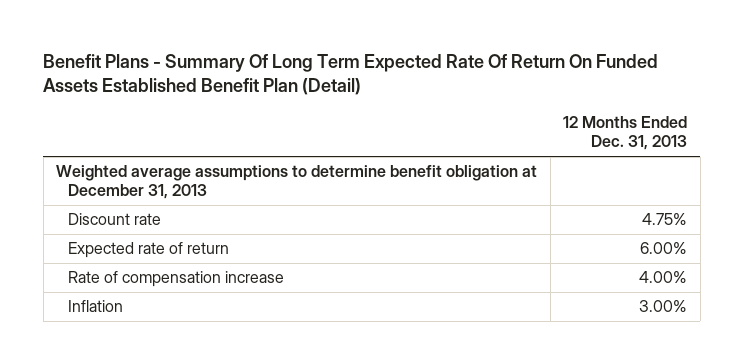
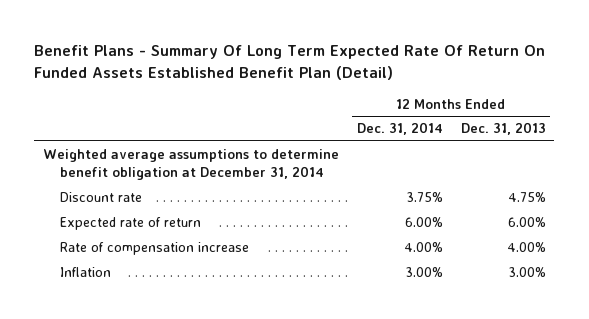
none -> [356,122,443,136] Dec. 31, 2014
[56,165,538,200] Weighted average assumptions to determine benefit obligation at December 31, 2013 -> [43,149,340,181] Weighted average assumptions to determine benefit obligation at December 31, 2014

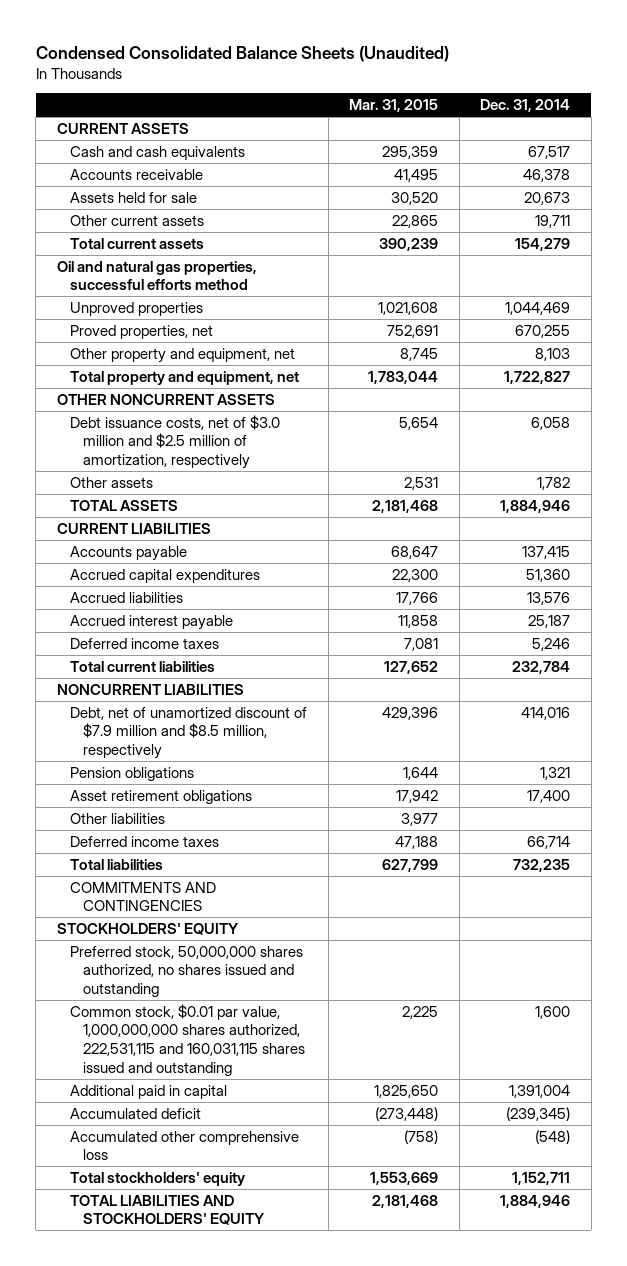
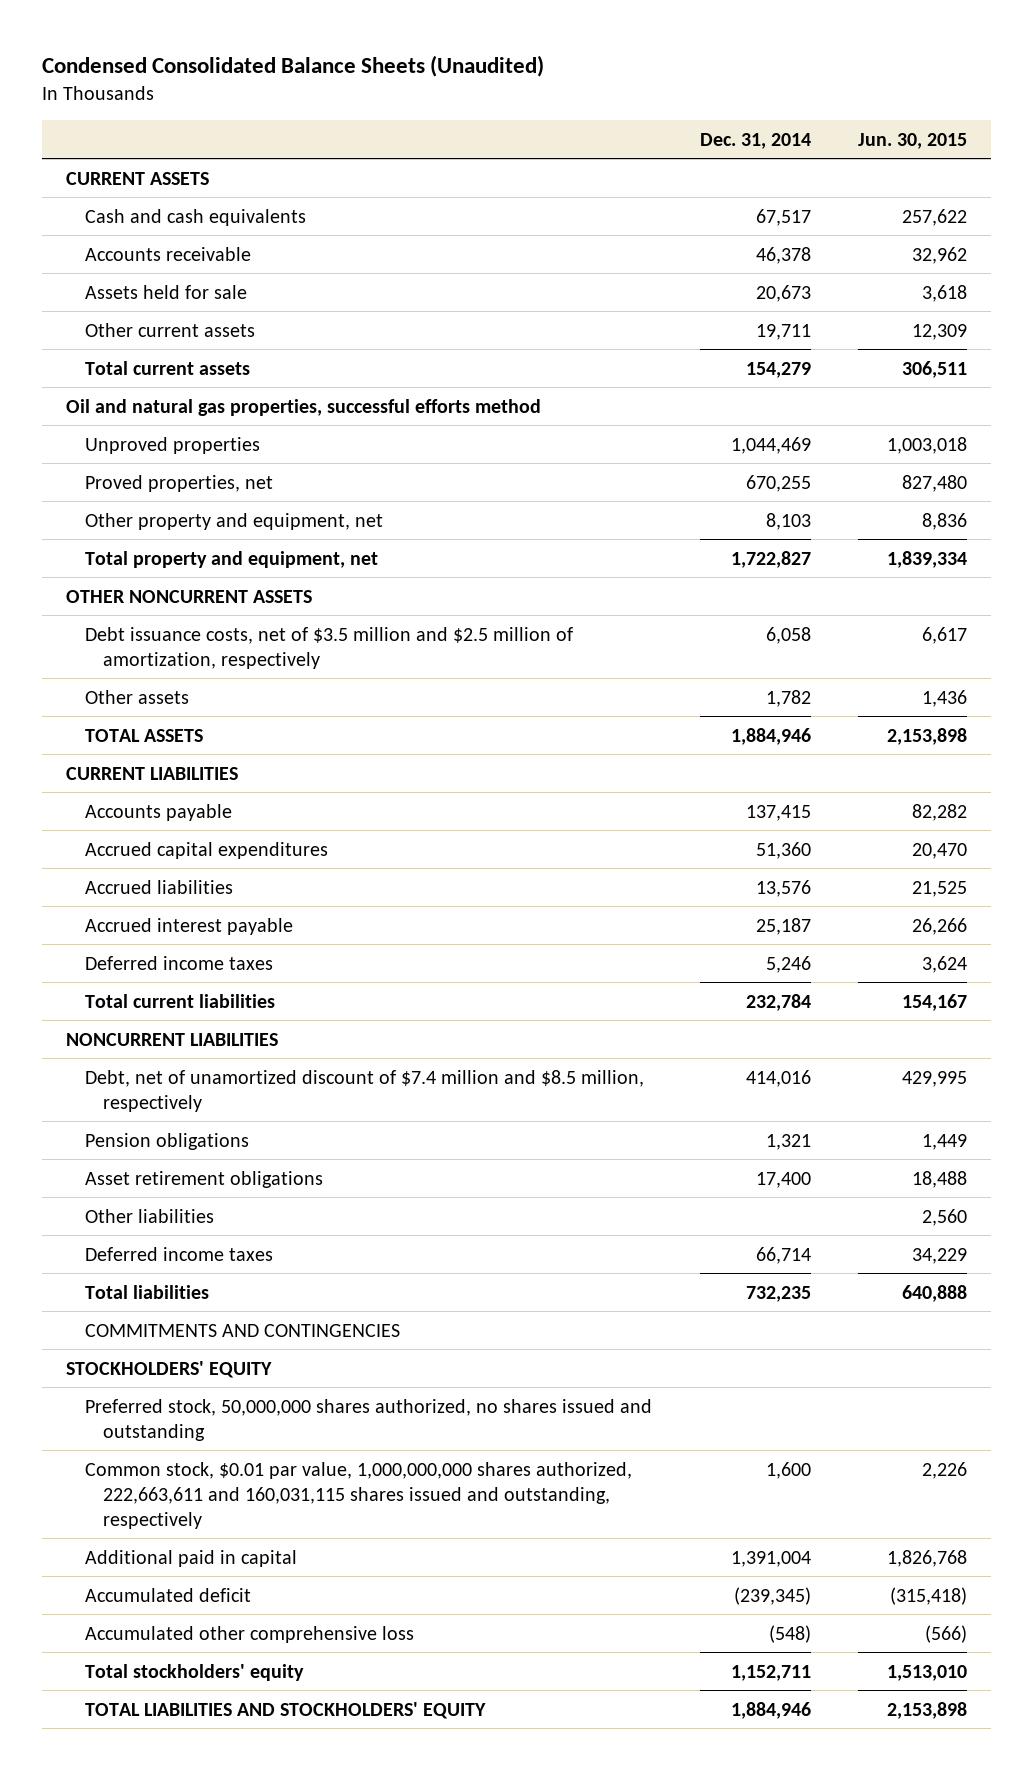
[349,99,439,113] Mar. 31, 2015 -> none
none -> [858,132,968,149] Jun. 30, 2015
[69,414,280,470] Debt issuance costs, net of $3.0 million and $2.5 million of amortization, respectively -> [84,626,573,669] Debt issuance costs, net of $3.5 million and $2.5 million of amortization, respectively
[69,706,307,760] Debt, net of unamortized discount of $7.9 million and $8.5 million, respectively -> [84,1069,644,1112] Debt, net of unamortized discount of $7.4 million and $8.5 million, respectively
[69,1003,306,1076] Common stock, $0.01 par value, 1,000,000,000 shares authorized, 222,531,115 and 160,031,115 shares issued and outstanding -> [84,1461,632,1529] Common stock, $0.01 par value, 1,000,000,000 shares authorized, 222,663,611 and 160,031,115 shares issued and outstanding, respectively

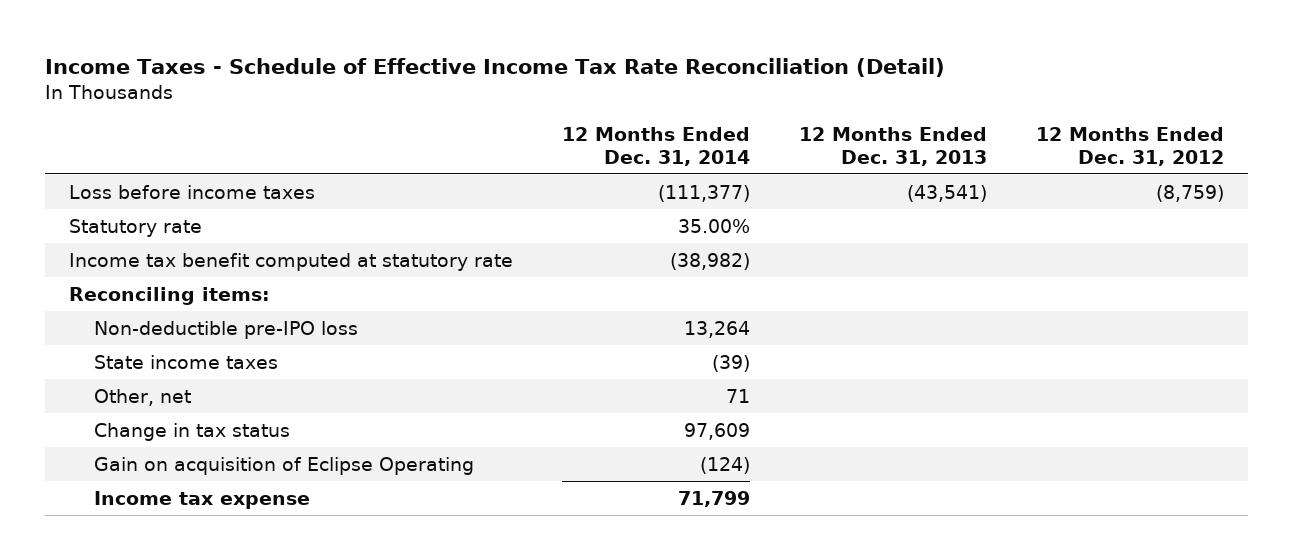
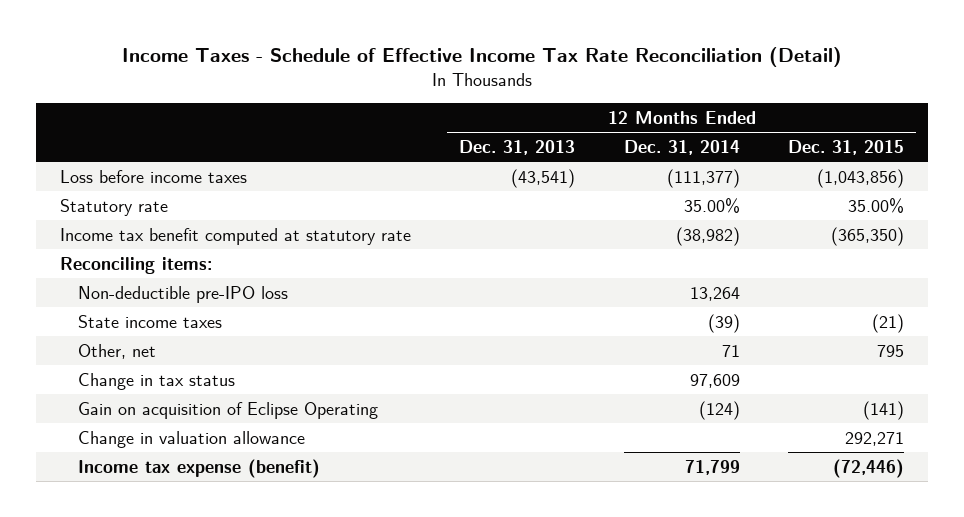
[1035,126,1224,166] 12 Months Ended Dec. 31, 2012 -> none
none -> [788,139,905,155] Dec. 31, 2015
none -> [78,430,306,448] Change in valuation allowance
[93,490,310,509] Income tax expense -> [78,458,321,478] Income tax expense (benefit)

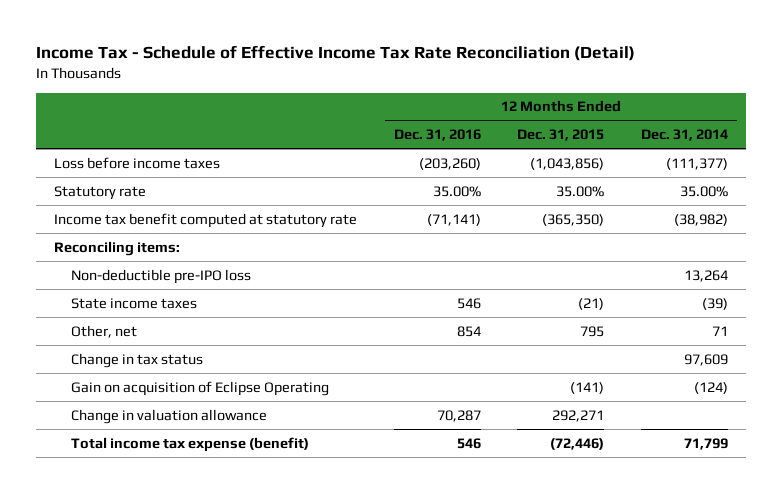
[122,47,843,68] Income Taxes - Schedule of Effective Income Tax Rate Reconciliation (Detail) -> [35,45,635,62] Income Tax - Schedule of Effective Income Tax Rate Reconciliation (Detail)
[459,139,576,155] Dec. 31, 2013 -> none
none -> [393,129,481,142] Dec. 31, 2016
[78,458,321,478] Income tax expense (benefit) -> [70,436,309,452] Total income tax expense (benefit)

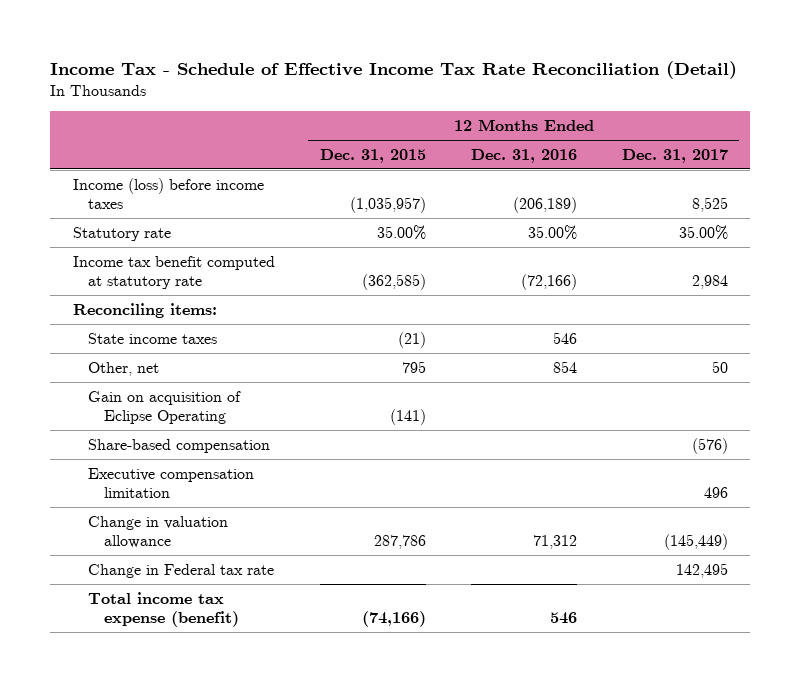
[641,129,729,142] Dec. 31, 2014 -> none
none -> [621,148,728,163] Dec. 31, 2017
[54,156,221,169] Loss before income taxes -> [72,177,264,210] Income (loss) before income taxes
[418,157,481,170] (203,260) -> [512,197,577,214] (206,189)
[530,157,605,170] (1,043,856) -> [349,197,426,214] (1,035,957)
[426,213,481,226] (71,141) -> [520,274,577,291] (72,166)
[542,213,605,226] (365,350) -> [361,274,426,291] (362,585)
[70,268,251,284] Non-deductible pre-IPO loss -> none
[70,352,203,368] Change in tax status -> none
none -> [88,438,271,453] Share-based compensation
none -> [88,467,255,499] Executive compensation limitation
[436,409,481,422] 70,287 -> [532,535,577,550] 71,312
[552,409,605,422] 292,271 -> [373,535,426,550] 287,786
none -> [88,563,275,578] Change in Federal tax rate
[550,437,605,450] (72,446) -> [361,611,426,628] (74,166)

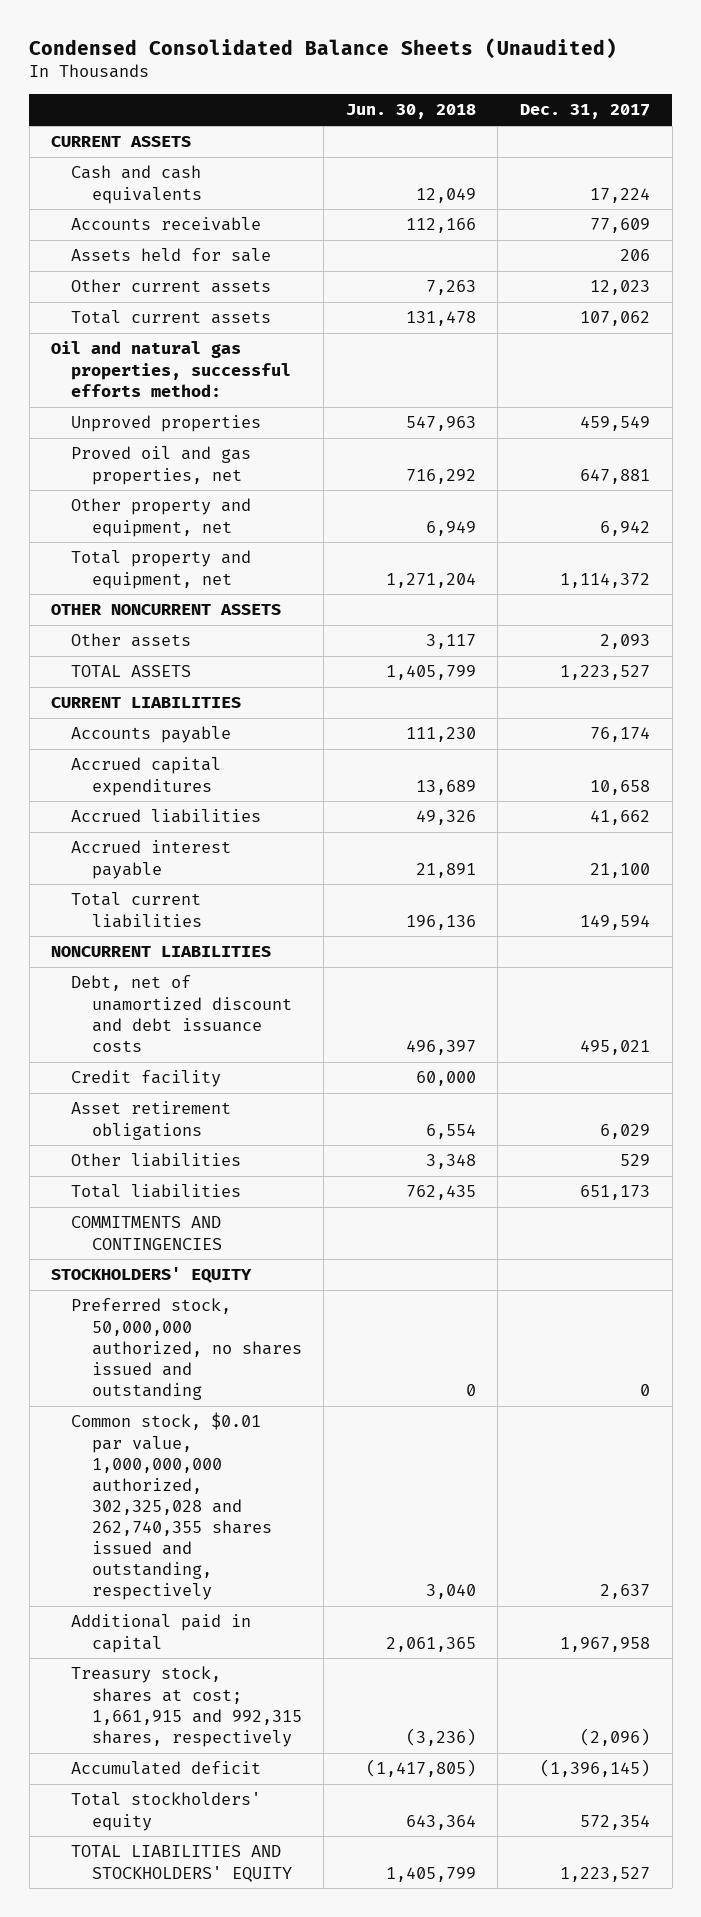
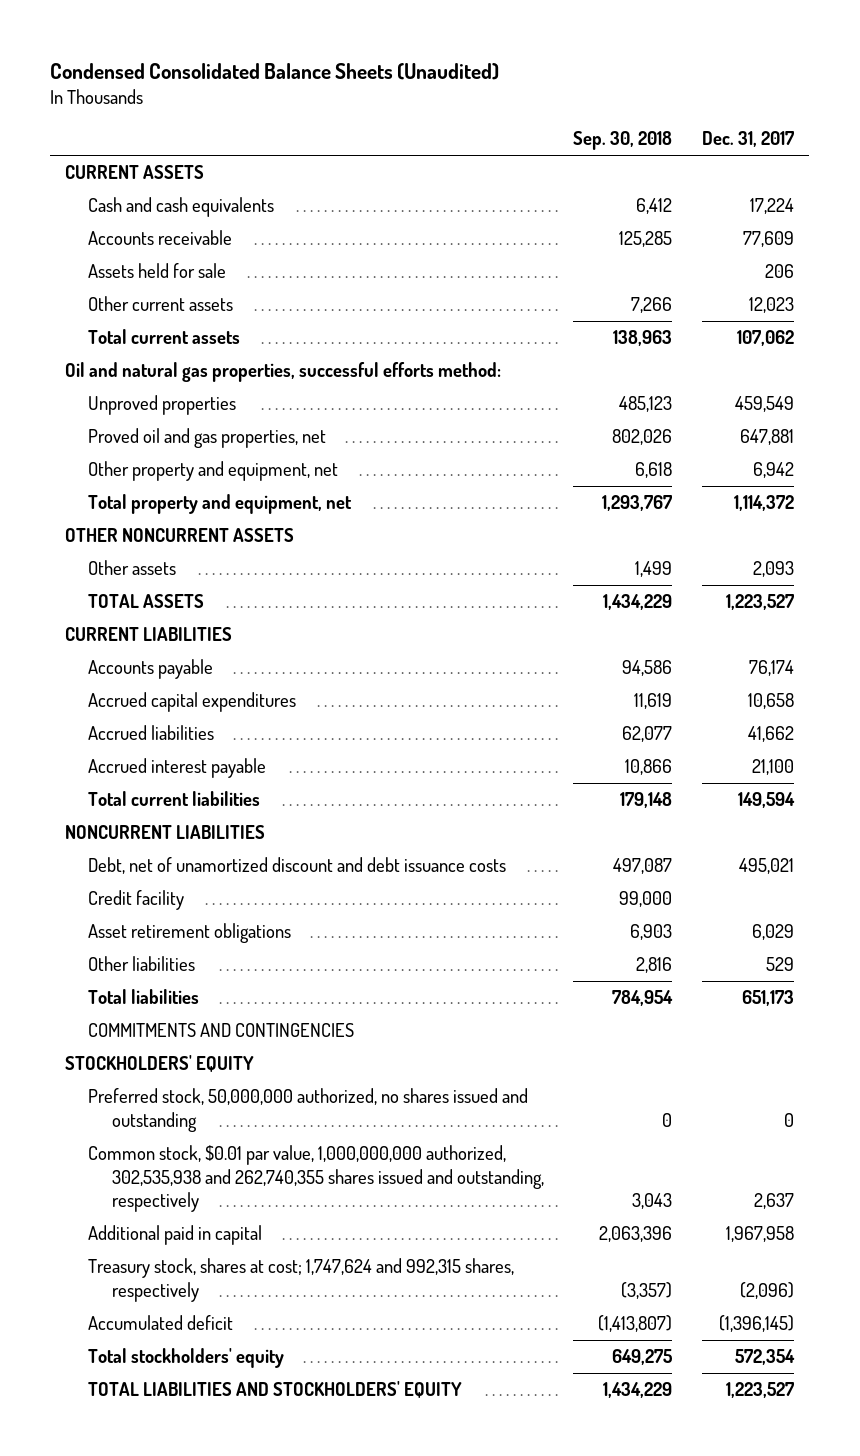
[345,104,476,120] Jun. 30, 2018 -> none
none -> [573,131,673,151] Sep. 30, 2018
[71,1412,272,1601] Common stock, $0.01 par value, 1,000,000,000 authorized, 302,325,028 and 262,740,355 shares issued and outstanding, respectively -> [88,1145,544,1213] Common stock, $0.01 par value, 1,000,000,000 authorized, 302,535,938 and 262,740,355 shares issued and outstanding, respectively
[71,1666,302,1747] Treasury stock, shares at cost; 1,661,915 and 992,315 shares, respectively -> [88,1258,515,1302] Treasury stock, shares at cost; 1,747,624 and 992,315 shares, respectively

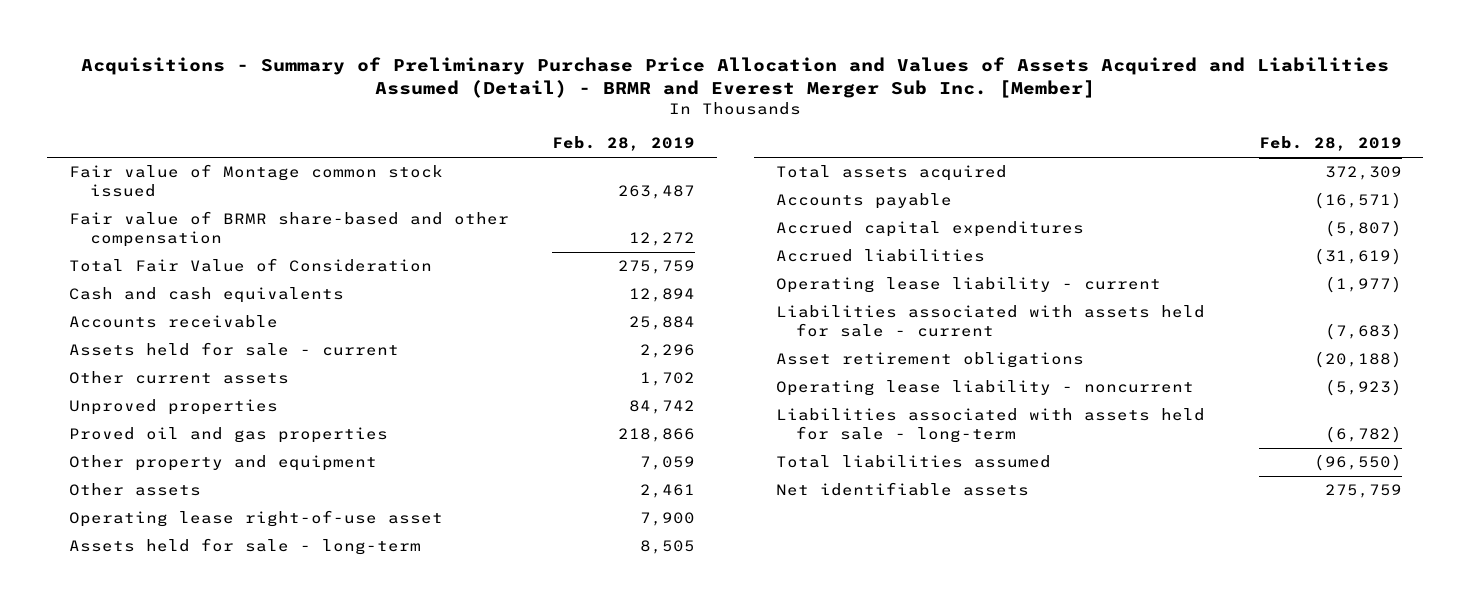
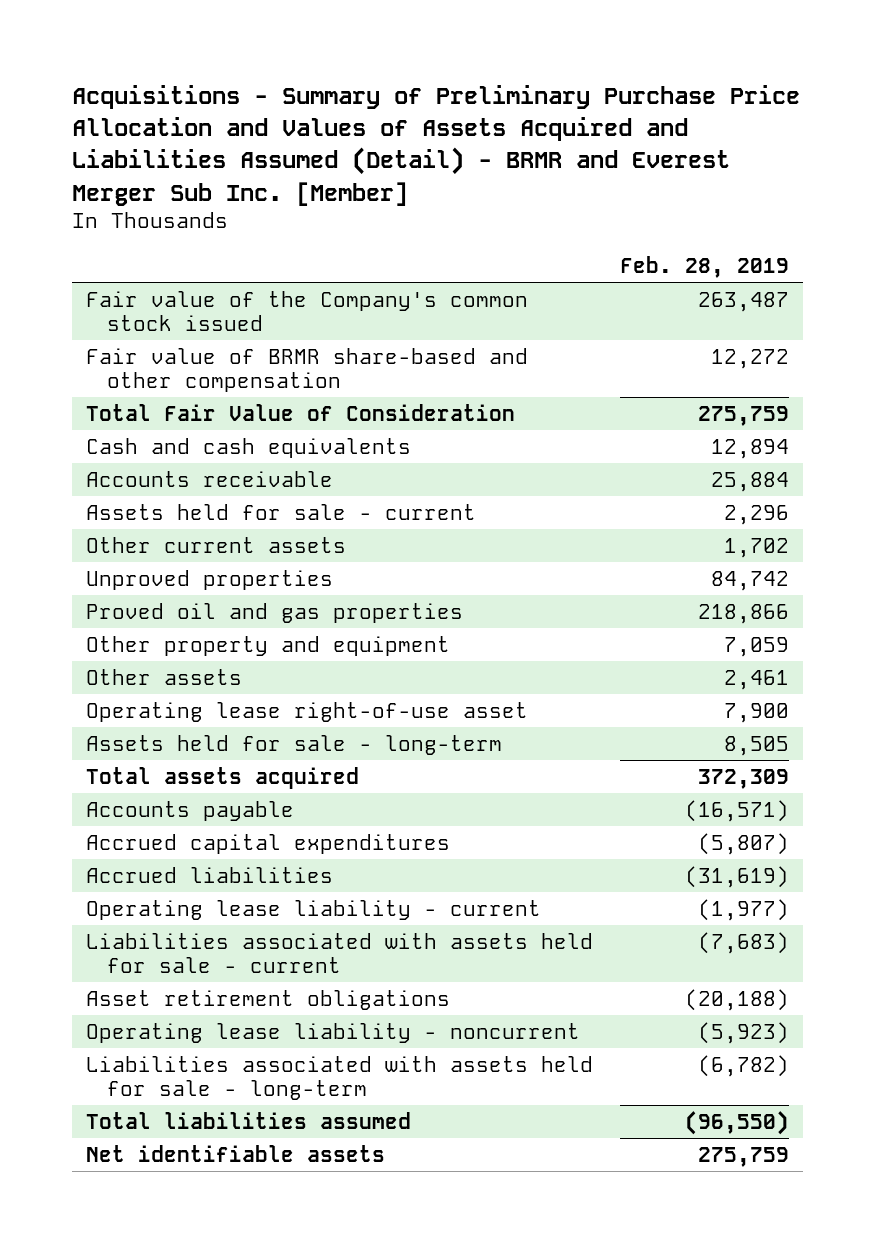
[69,164,444,197] Fair value of Montage common stock issued -> [85,290,528,332] Fair value of the Company's common stock issued

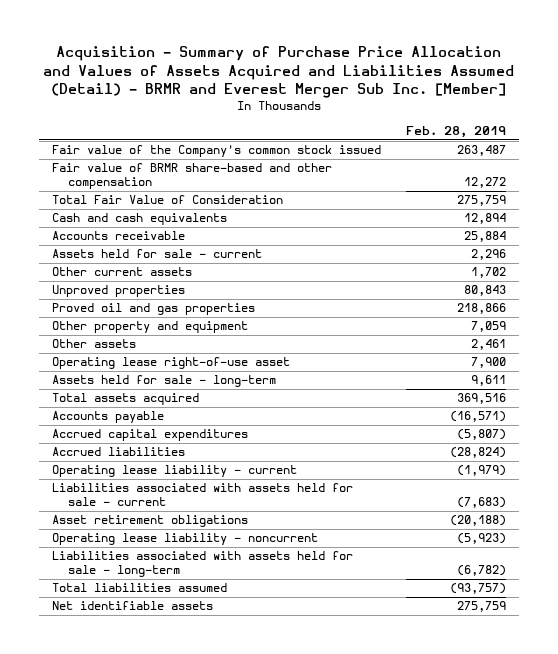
[72,85,801,206] Acquisitions - Summary of Preliminary Purchase Price Allocation and Values of Assets Acquired and Liabilities Assumed (Detail) - BRMR and Everest Merger Sub Inc. [Member] -> [42,46,514,99] Acquisition - Summary of Purchase Price Allocation and Values of Assets Acquired and Liabilities Assumed (Detail) - BRMR and Everest Merger Sub Inc. [Member]
[711,570,790,591] 84,742 -> [463,285,506,297] 80,843
[724,735,790,756] 8,505 -> [470,375,506,387] 9,611
[698,768,790,789] 372,309 -> [456,393,506,405] 369,516
[685,865,790,888] (31,619) -> [449,447,506,459] (28,824)
[698,898,790,921] (1,977) -> [456,465,506,477] (1,979)
[685,1110,790,1135] (96,550) -> [449,583,506,595] (93,757)

